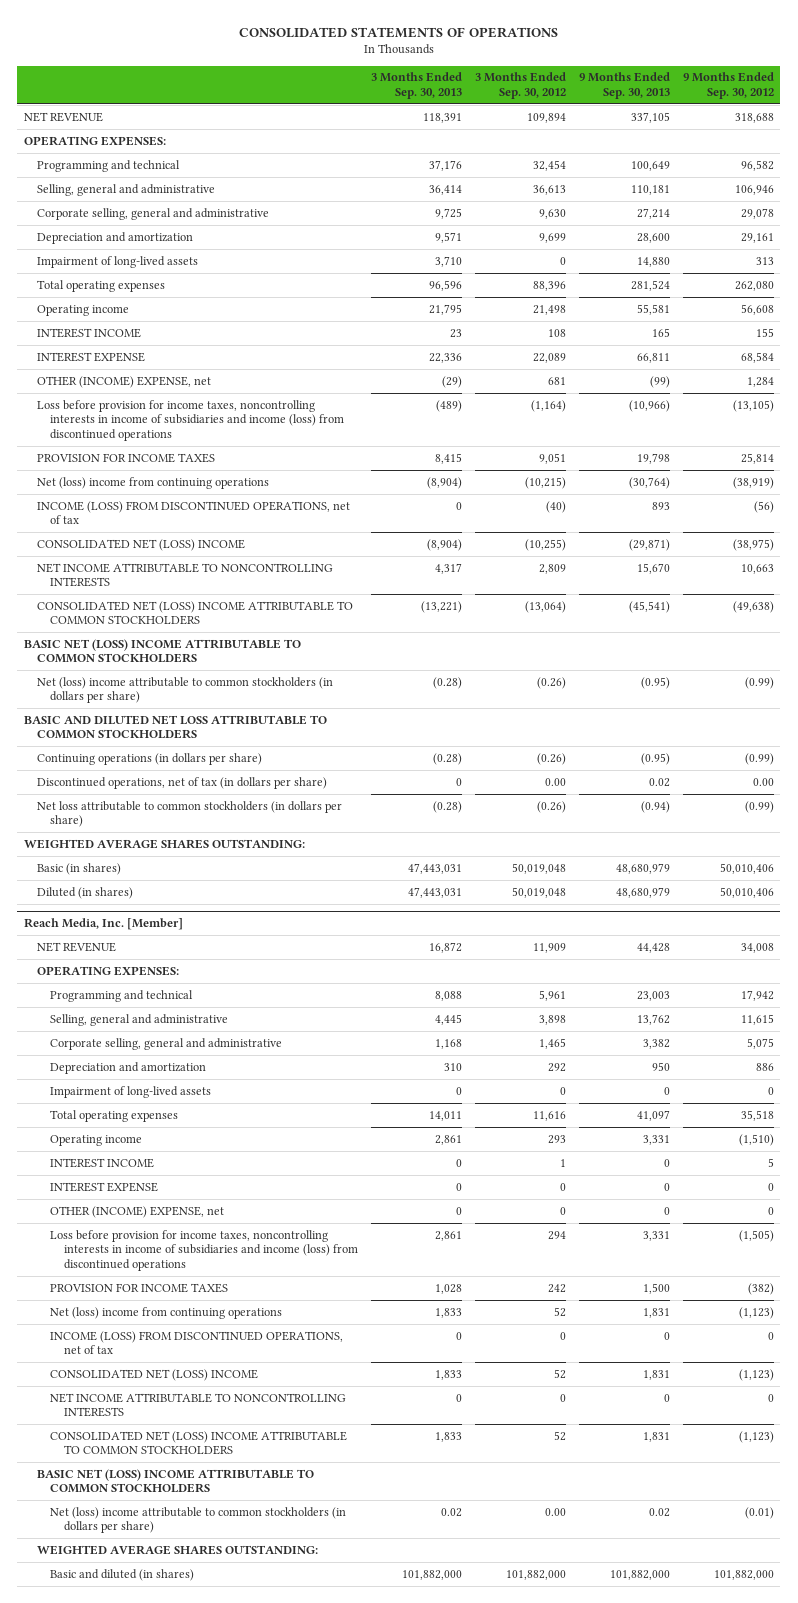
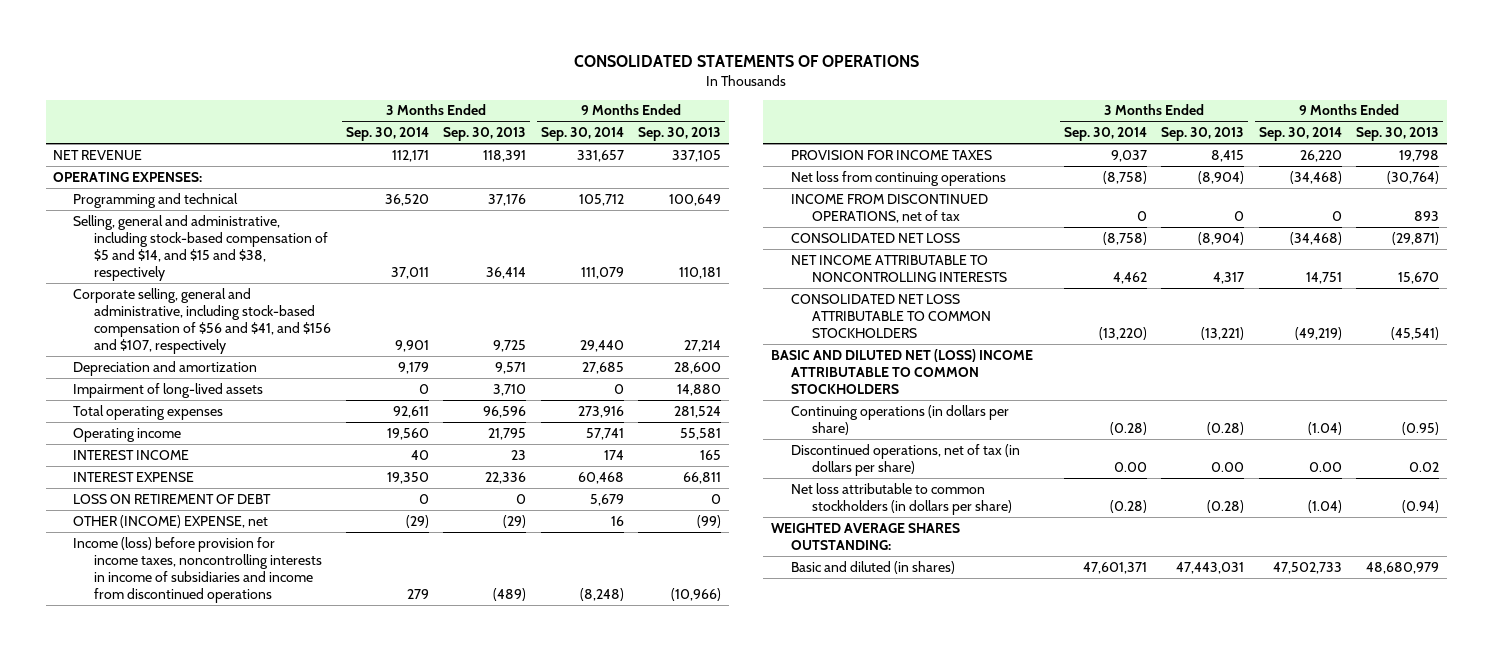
[474,72,566,100] 3 Months Ended Sep. 30, 2012 -> none
[682,72,774,100] 9 Months Ended Sep. 30, 2012 -> none
none -> [345,127,429,142] Sep. 30, 2014
none -> [540,127,624,142] Sep. 30, 2014
[37,183,216,196] Selling, general and administrative -> [73,214,329,282] Selling, general and administrative, including stock-based compensation of $5 and $14, and $15 and $38, respectively
[37,207,270,220] Corporate selling, general and administrative -> [73,287,332,355] Corporate selling, general and administrative, including stock-based compensation of $56 and $41, and $156 and $107, respectively
none -> [73,493,272,504] LOSS ON RETIREMENT OF DEBT
[37,399,345,442] Loss before provision for income taxes, noncontrolling interests in income of subsidiaries and income (loss) from discontinued operations -> [73,536,323,604] Income (loss) before provision for income taxes, noncontrolling interests in income of subsidiaries and income from discontinued operations
[37,476,270,489] Net (loss) income from continuing operations -> [791,170,1007,186] Net loss from continuing operations
[37,500,351,525] INCOME (LOSS) FROM DISCONTINUED OPERATIONS, net of tax -> [791,193,989,223] INCOME FROM DISCONTINUED OPERATIONS, net of tax
[37,538,246,551] CONSOLIDATED NET (LOSS) INCOME -> [791,232,961,243] CONSOLIDATED NET LOSS
[37,676,334,704] Net (loss) income attributable to common stockholders (in dollars per share) -> none
[23,714,327,740] BASIC AND DILUTED NET LOSS ATTRIBUTABLE TO COMMON STOCKHOLDERS -> none
[37,600,354,626] CONSOLIDATED NET (LOSS) INCOME ATTRIBUTABLE TO COMMON STOCKHOLDERS -> [791,293,991,339] CONSOLIDATED NET LOSS ATTRIBUTABLE TO COMMON STOCKHOLDERS
[23,638,301,664] BASIC NET (LOSS) INCOME ATTRIBUTABLE TO COMMON STOCKHOLDERS -> [770,348,1033,395] BASIC AND DILUTED NET (LOSS) INCOME ATTRIBUTABLE TO COMMON STOCKHOLDERS
[455,777,462,786] 0 -> [1211,461,1245,472] 0.00
[37,862,122,875] Basic (in shares) -> none
[37,886,134,899] Diluted (in shares) -> none
[23,918,183,931] Reach Media, Inc. [Member] -> none
[37,941,117,952] NET REVENUE -> none
[37,965,180,976] OPERATING EXPENSES: -> none
[50,989,194,1002] Programming and technical -> none
[50,1013,229,1026] Selling, general and administrative -> none
[50,1037,283,1050] Corporate selling, general and administrative -> none
[50,1061,207,1074] Depreciation and amortization -> none
[50,1085,212,1098] Impairment of long-lived assets -> none
[50,1109,179,1122] Total operating expenses -> none
[50,1134,143,1146] Operating income -> none
[50,1157,155,1168] INTEREST INCOME -> none
[50,1181,159,1192] INTEREST EXPENSE -> none
[50,1205,225,1218] OTHER (INCOME) EXPENSE, net -> none
[50,1229,358,1272] Loss before provision for income taxes, noncontrolling interests in income of subsidiaries and income (loss) from discontinued operations -> none
[50,1282,229,1293] PROVISION FOR INCOME TAXES -> none
[50,1306,283,1319] Net (loss) income from continuing operations -> none
[50,1330,344,1355] INCOME (LOSS) FROM DISCONTINUED OPERATIONS, net of tax -> none
[50,1368,259,1381] CONSOLIDATED NET (LOSS) INCOME -> none
[50,1392,347,1418] NET INCOME ATTRIBUTABLE TO NONCONTROLLING INTERESTS -> none
[50,1430,348,1456] CONSOLIDATED NET (LOSS) INCOME ATTRIBUTABLE TO COMMON STOCKHOLDERS -> none
[37,1468,315,1494] BASIC NET (LOSS) INCOME ATTRIBUTABLE TO COMMON STOCKHOLDERS -> none
[50,1506,347,1534] Net (loss) income attributable to common stockholders (in dollars per share) -> none
[37,1544,319,1555] WEIGHTED AVERAGE SHARES OUTSTANDING: -> none
[401,1569,462,1580] 101,882,000 -> [1176,561,1245,574] 47,443,031
[609,1569,670,1580] 101,882,000 -> [1366,561,1440,574] 48,680,979

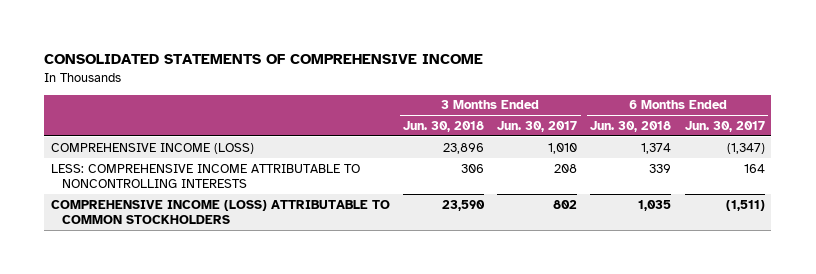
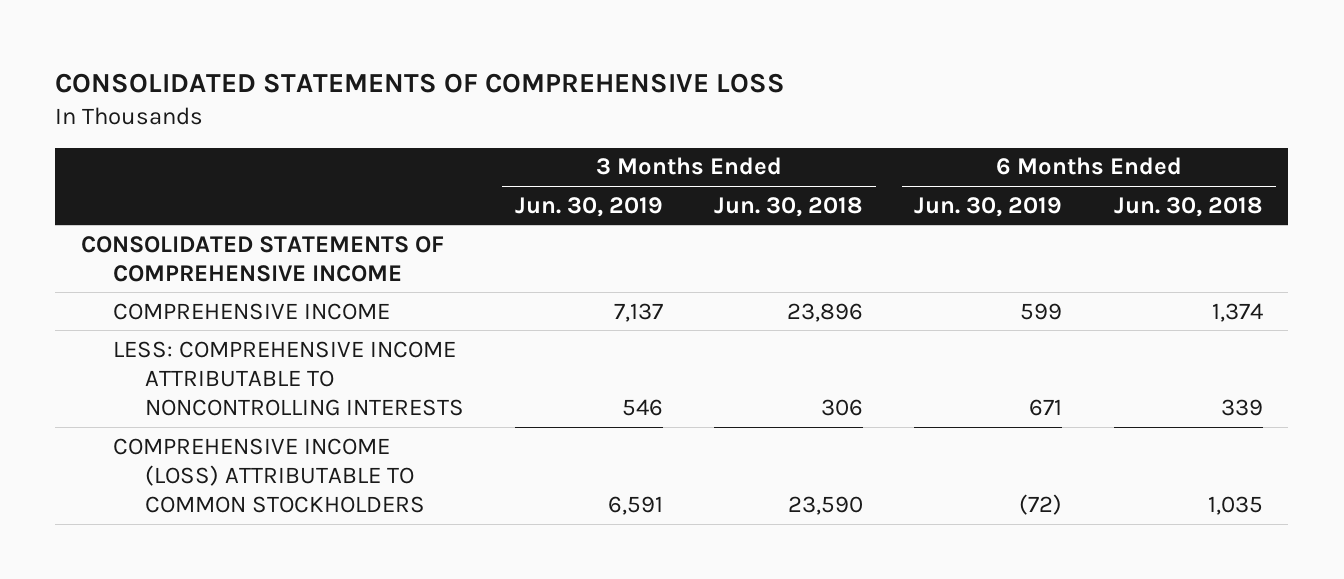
[44,54,484,65] CONSOLIDATED STATEMENTS OF COMPREHENSIVE INCOME -> [55,73,786,94] CONSOLIDATED STATEMENTS OF COMPREHENSIVE LOSS
[497,120,578,132] Jun. 30, 2017 -> none
[684,120,765,132] Jun. 30, 2017 -> none
none -> [514,196,663,217] Jun. 30, 2019
none -> [914,196,1063,217] Jun. 30, 2019
none -> [80,235,444,282] CONSOLIDATED STATEMENTS OF COMPREHENSIVE INCOME
[51,142,255,154] COMPREHENSIVE INCOME (LOSS) -> [112,302,390,320] COMPREHENSIVE INCOME

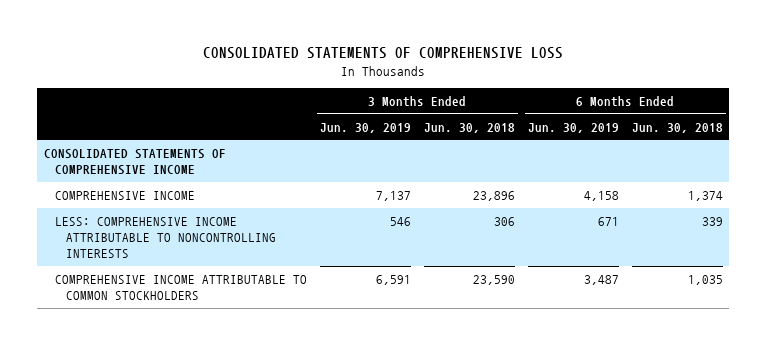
[1020,302,1063,320] 599 -> [583,191,619,202] 4,158
[112,437,425,514] COMPREHENSIVE INCOME (LOSS) ATTRIBUTABLE TO COMMON STOCKHOLDERS -> [54,275,307,300] COMPREHENSIVE INCOME ATTRIBUTABLE TO COMMON STOCKHOLDERS
[1019,494,1063,516] (72) -> [583,275,619,286] 3,487

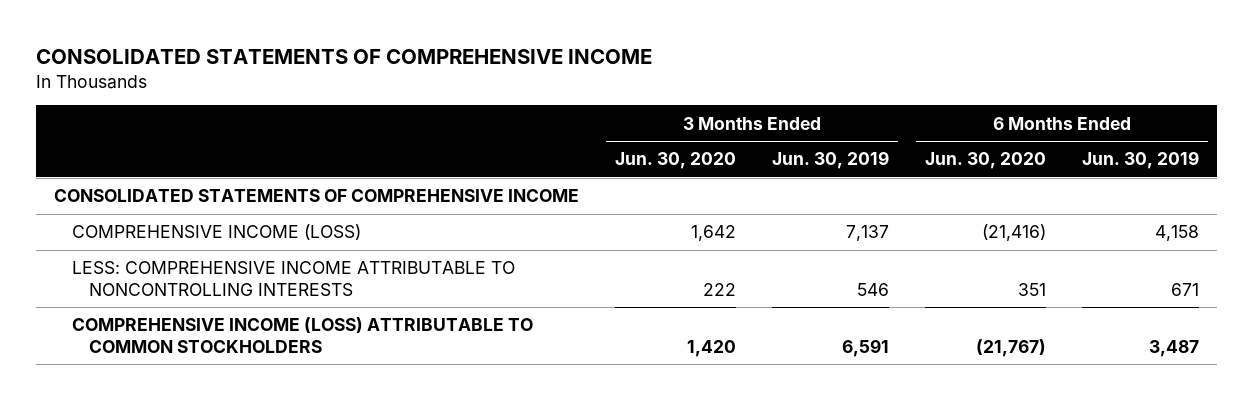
[203,47,564,60] CONSOLIDATED STATEMENTS OF COMPREHENSIVE LOSS -> [36,48,653,64] CONSOLIDATED STATEMENTS OF COMPREHENSIVE INCOME
[423,122,515,133] Jun. 30, 2018 -> none
[631,122,723,133] Jun. 30, 2018 -> none
none -> [615,152,737,170] Jun. 30, 2020
none -> [925,152,1047,170] Jun. 30, 2020
[54,191,195,201] COMPREHENSIVE INCOME -> [71,224,361,241] COMPREHENSIVE INCOME (LOSS)
[54,275,307,300] COMPREHENSIVE INCOME ATTRIBUTABLE TO COMMON STOCKHOLDERS -> [71,317,533,354] COMPREHENSIVE INCOME (LOSS) ATTRIBUTABLE TO COMMON STOCKHOLDERS

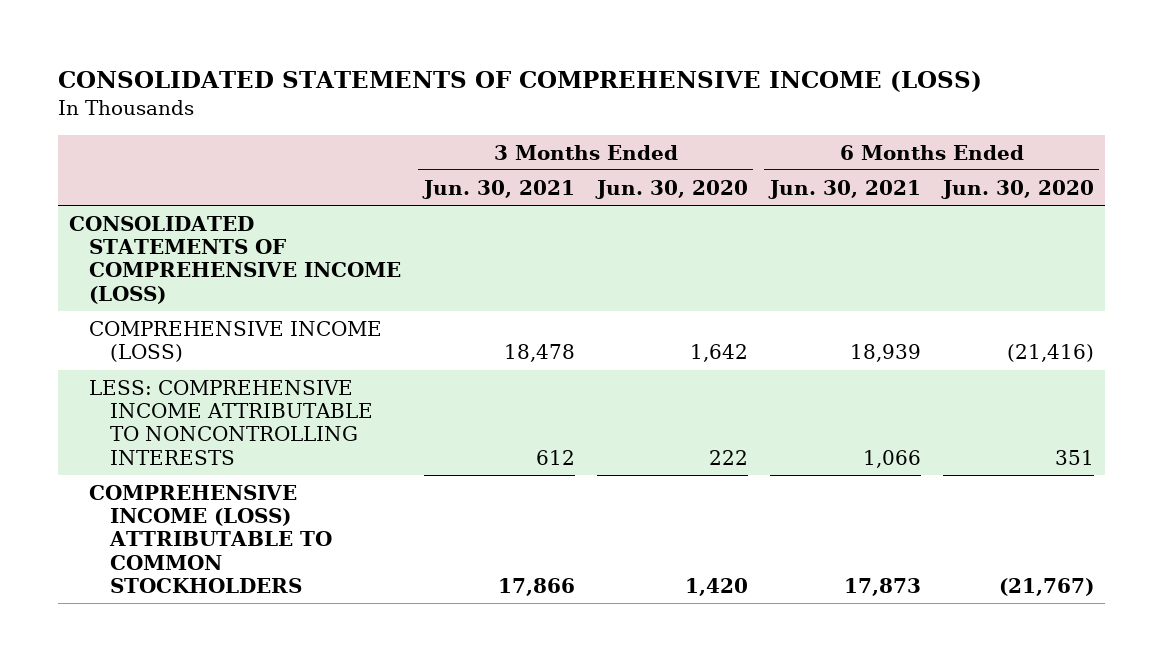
[36,48,653,64] CONSOLIDATED STATEMENTS OF COMPREHENSIVE INCOME -> [57,71,982,93] CONSOLIDATED STATEMENTS OF COMPREHENSIVE INCOME (LOSS)
[772,151,890,170] Jun. 30, 2019 -> none
[1081,151,1199,170] Jun. 30, 2019 -> none
none -> [421,179,575,199] Jun. 30, 2021
none -> [767,179,921,199] Jun. 30, 2021
[54,189,580,203] CONSOLIDATED STATEMENTS OF COMPREHENSIVE INCOME -> [68,215,402,304] CONSOLIDATED STATEMENTS OF COMPREHENSIVE INCOME (LOSS)

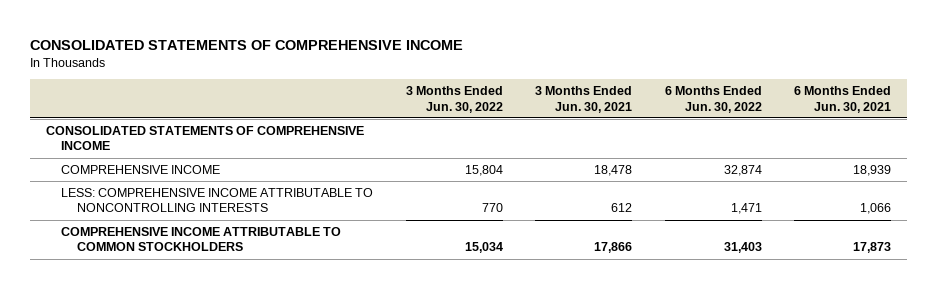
[57,71,982,93] CONSOLIDATED STATEMENTS OF COMPREHENSIVE INCOME (LOSS) -> [30,39,464,50] CONSOLIDATED STATEMENTS OF COMPREHENSIVE INCOME
[594,179,748,199] Jun. 30, 2020 -> none
[940,179,1094,199] Jun. 30, 2020 -> none
none -> [405,86,503,113] 3 Months Ended Jun. 30, 2022
none -> [664,86,762,113] 6 Months Ended Jun. 30, 2022
[68,215,402,304] CONSOLIDATED STATEMENTS OF COMPREHENSIVE INCOME (LOSS) -> [46,126,365,151] CONSOLIDATED STATEMENTS OF COMPREHENSIVE INCOME
[89,320,383,363] COMPREHENSIVE INCOME (LOSS) -> [61,165,221,175] COMPREHENSIVE INCOME
[89,484,333,593] COMPREHENSIVE INCOME (LOSS) ATTRIBUTABLE TO COMMON STOCKHOLDERS -> [61,227,342,252] COMPREHENSIVE INCOME ATTRIBUTABLE TO COMMON STOCKHOLDERS

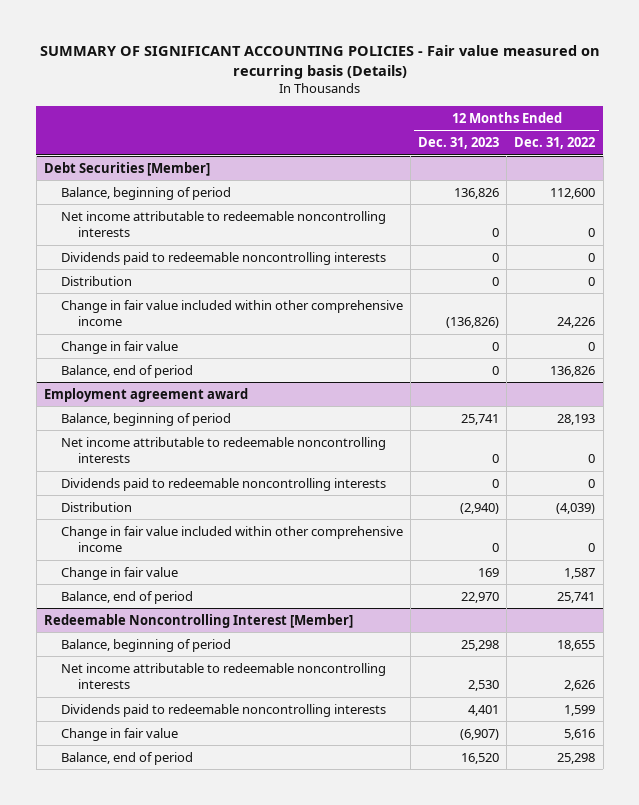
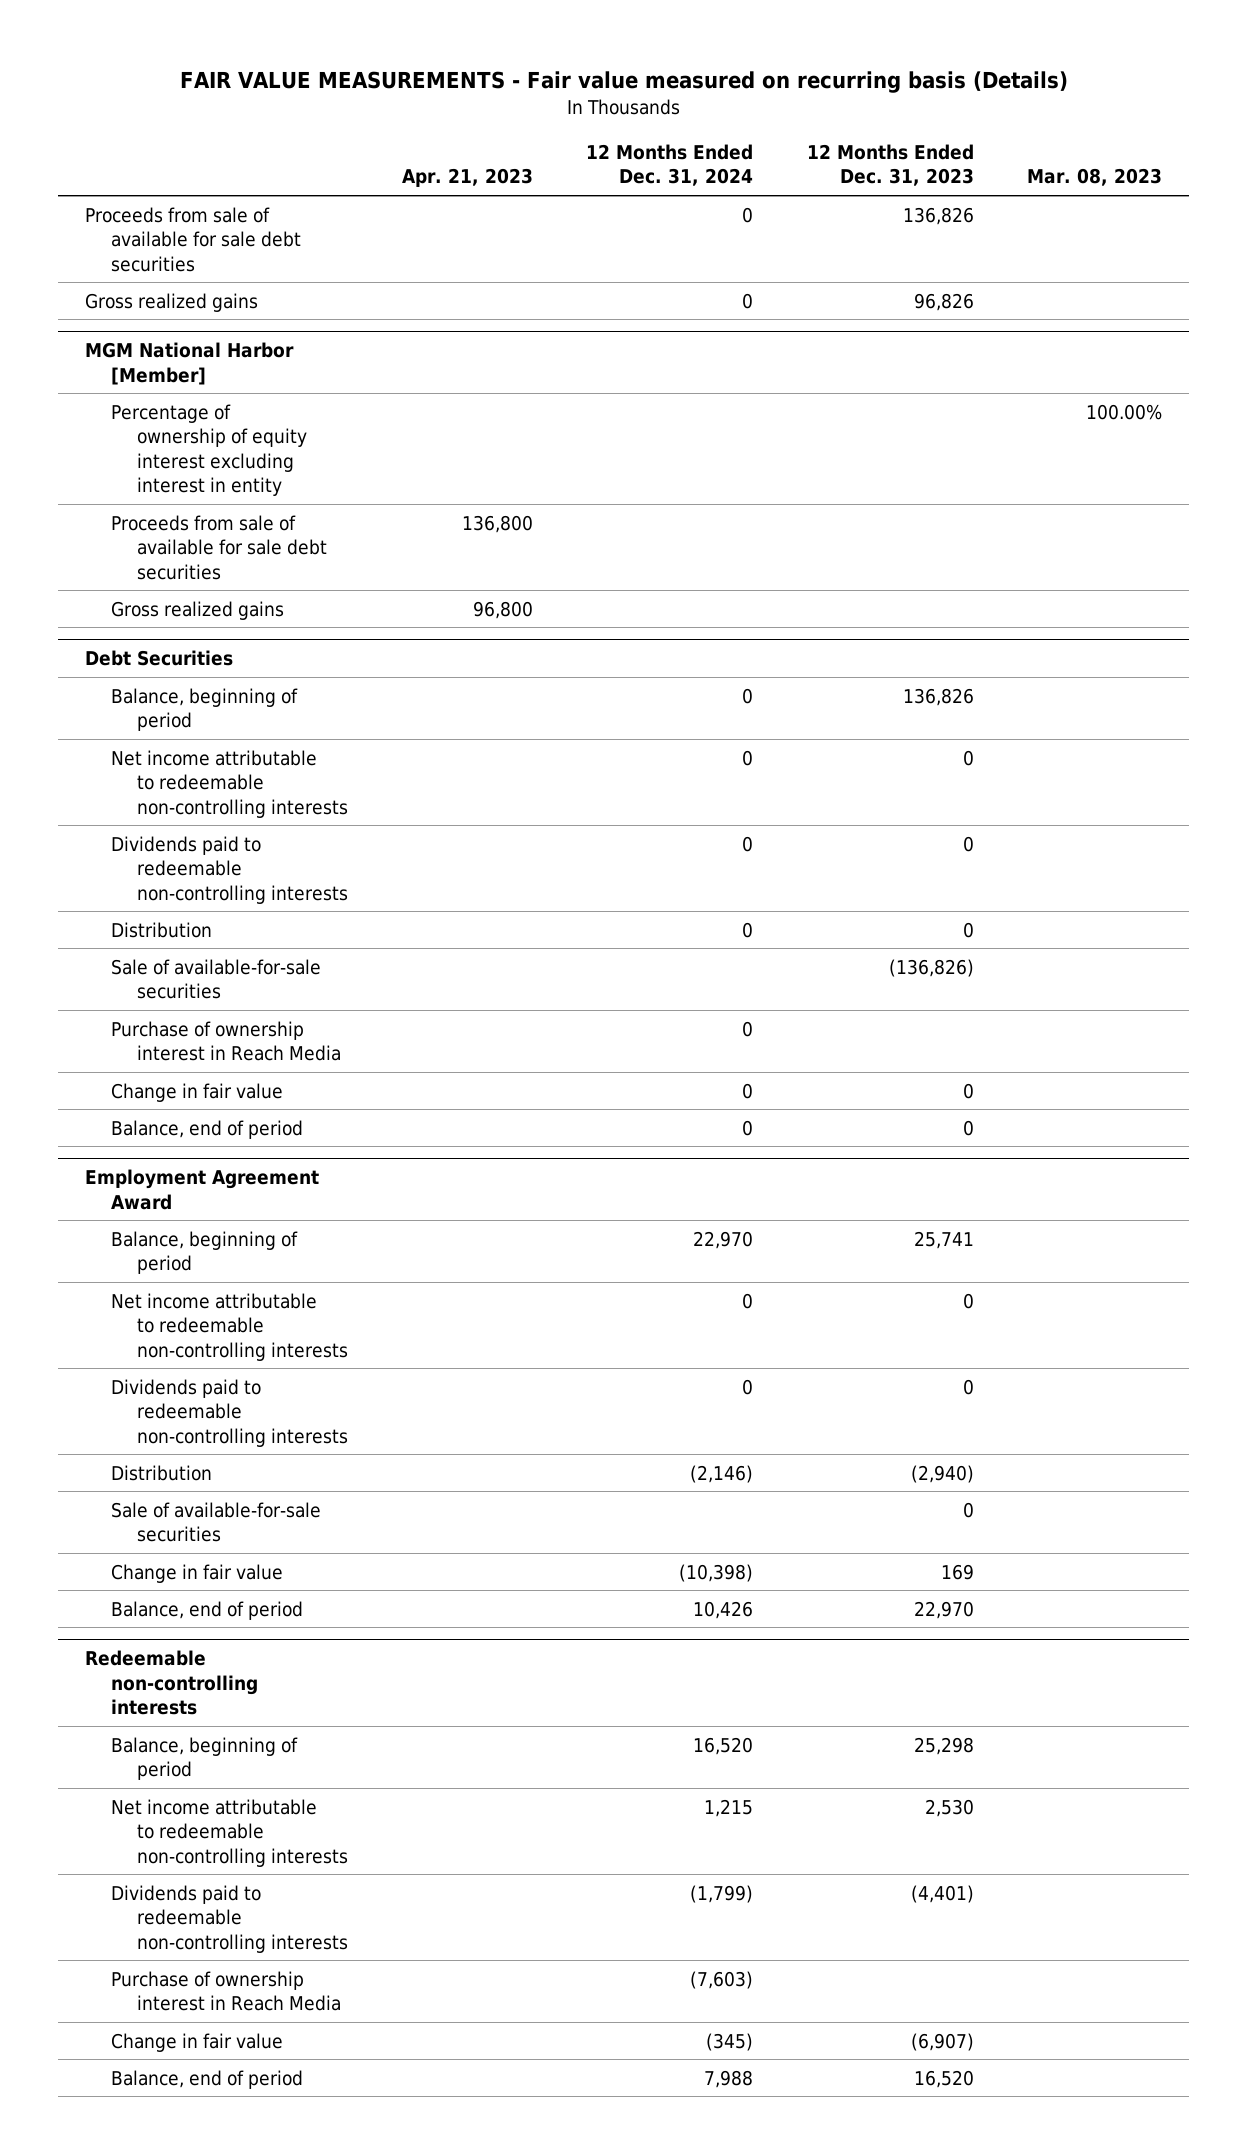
[39,45,600,80] SUMMARY OF SIGNIFICANT ACCOUNTING POLICIES - Fair value measured on recurring basis (Details) -> [179,71,1068,94] FAIR VALUE MEASUREMENTS - Fair value measured on recurring basis (Details)
[514,137,596,150] Dec. 31, 2022 -> none
none -> [401,168,533,188] Apr. 21, 2023
none -> [586,143,754,187] 12 Months Ended Dec. 31, 2024
none -> [1027,168,1163,187] Mar. 08, 2023
none -> [85,206,302,272] Proceeds from sale of available for sale debt securities
none -> [85,292,259,312] Gross realized gains
none -> [85,341,295,385] MGM National Harbor [Member]
none -> [111,403,308,497] Percentage of ownership of equity interest excluding interest in entity
none -> [111,514,328,580] Proceeds from sale of available for sale debt securities
none -> [111,600,285,620] Gross realized gains
[43,161,210,176] Debt Securities [Member] -> [85,649,234,666] Debt Securities
[60,210,386,238] Net income attributable to redeemable noncontrolling interests -> [111,749,349,818] Net income attributable to redeemable non-controlling interests
[60,251,386,265] Dividends paid to redeemable noncontrolling interests -> [111,835,349,904] Dividends paid to redeemable non-controlling interests
[60,299,403,327] Change in fair value included within other comprehensive income -> [111,958,322,1000] Sale of available-for-sale securities
none -> [111,1020,342,1062] Purchase of ownership interest in Reach Media
[43,387,248,402] Employment agreement award -> [85,1168,320,1210] Employment Agreement Award
[60,436,386,464] Net income attributable to redeemable noncontrolling interests -> [111,1292,349,1361] Net income attributable to redeemable non-controlling interests
[60,477,386,491] Dividends paid to redeemable noncontrolling interests -> [111,1378,349,1447] Dividends paid to redeemable non-controlling interests
[60,525,403,553] Change in fair value included within other comprehensive income -> [111,1501,322,1543] Sale of available-for-sale securities
[43,613,353,628] Redeemable Noncontrolling Interest [Member] -> [85,1649,259,1716] Redeemable non-controlling interests
[60,662,386,690] Net income attributable to redeemable noncontrolling interests -> [111,1798,349,1867] Net income attributable to redeemable non-controlling interests
[60,703,386,717] Dividends paid to redeemable noncontrolling interests -> [111,1884,349,1953] Dividends paid to redeemable non-controlling interests
[468,704,500,716] 4,401 -> [910,1884,974,1903] (4,401)
none -> [111,1970,342,2012] Purchase of ownership interest in Reach Media

